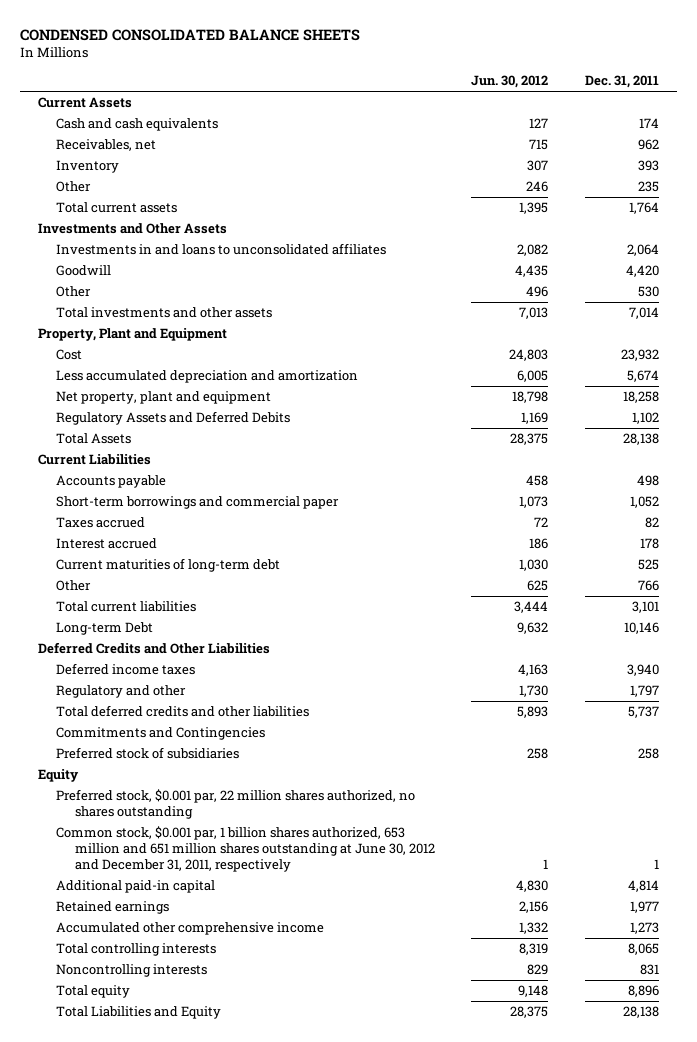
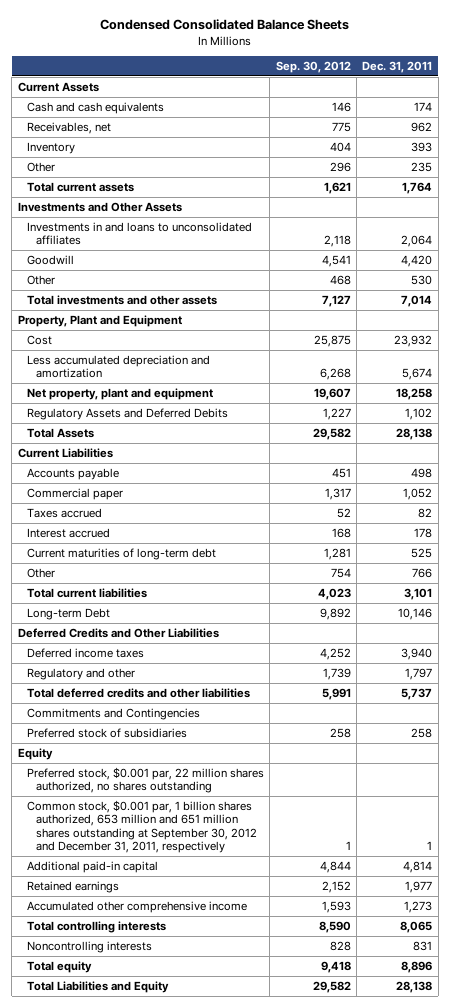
[19,28,360,41] CONDENSED CONSOLIDATED BALANCE SHEETS -> [100,19,350,31] Condensed Consolidated Balance Sheets
[471,75,549,89] Jun. 30, 2012 -> none
none -> [275,60,351,73] Sep. 30, 2012
[56,496,340,510] Short-term borrowings and commercial paper -> [26,487,123,500] Commercial paper
[56,826,435,872] Common stock, $0.001 par, 1 billion shares authorized, 653 million and 651 million shares outstanding at June 30, 2012 and December 31, 2011, respectively -> [26,799,258,854] Common stock, $0.001 par, 1 billion shares authorized, 653 million and 651 million shares outstanding at September 30, 2012 and December 31, 2011, respectively

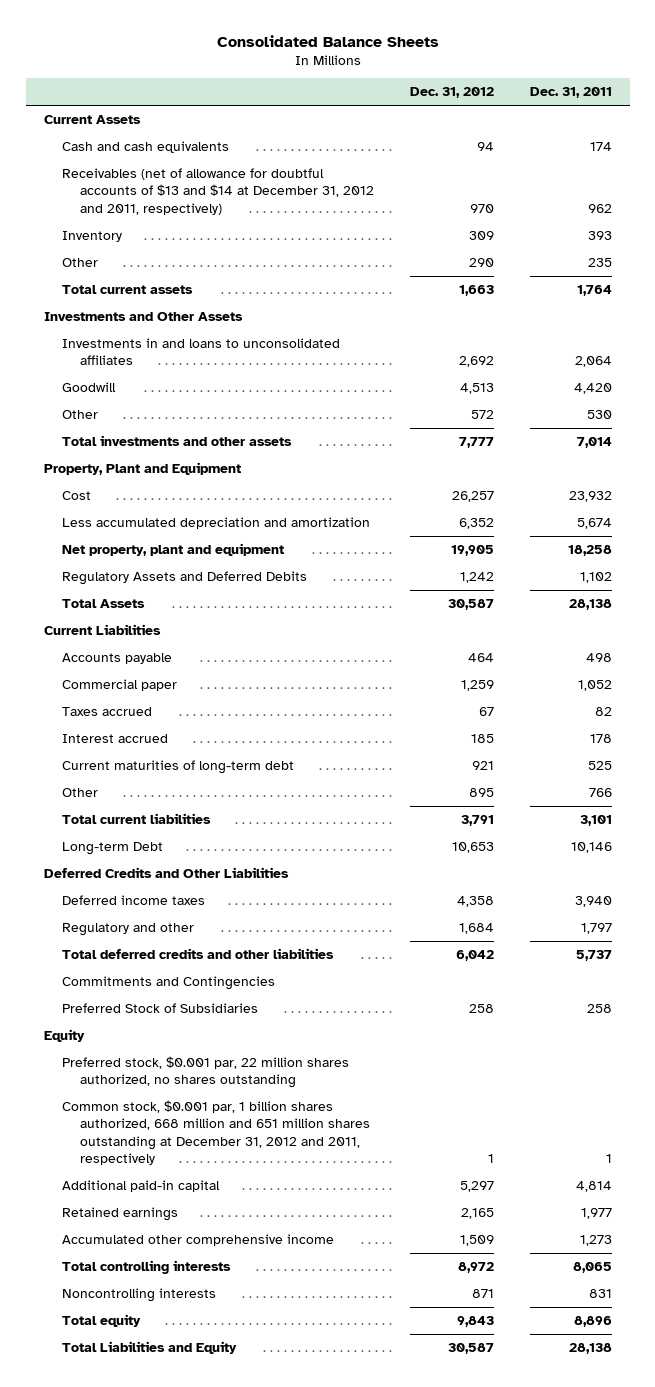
[100,19,350,31] Condensed Consolidated Balance Sheets -> [216,34,439,47] Consolidated Balance Sheets
[275,60,351,73] Sep. 30, 2012 -> none
none -> [409,87,494,99] Dec. 31, 2012
[26,121,111,134] Receivables, net -> [61,167,375,215] Receivables (net of allowance for doubtful accounts of $13 and $14 at December 31, 2012 and 2011, respectively)
[26,727,187,738] Preferred stock of subsidiaries -> [61,1002,258,1013] Preferred Stock of Subsidiaries
[26,799,258,854] Common stock, $0.001 par, 1 billion shares authorized, 653 million and 651 million shares outstanding at September 30, 2012 and December 31, 2011, respectively -> [61,1099,371,1166] Common stock, $0.001 par, 1 billion shares authorized, 668 million and 651 million shares outstanding at December 31, 2012 and 2011, respectively

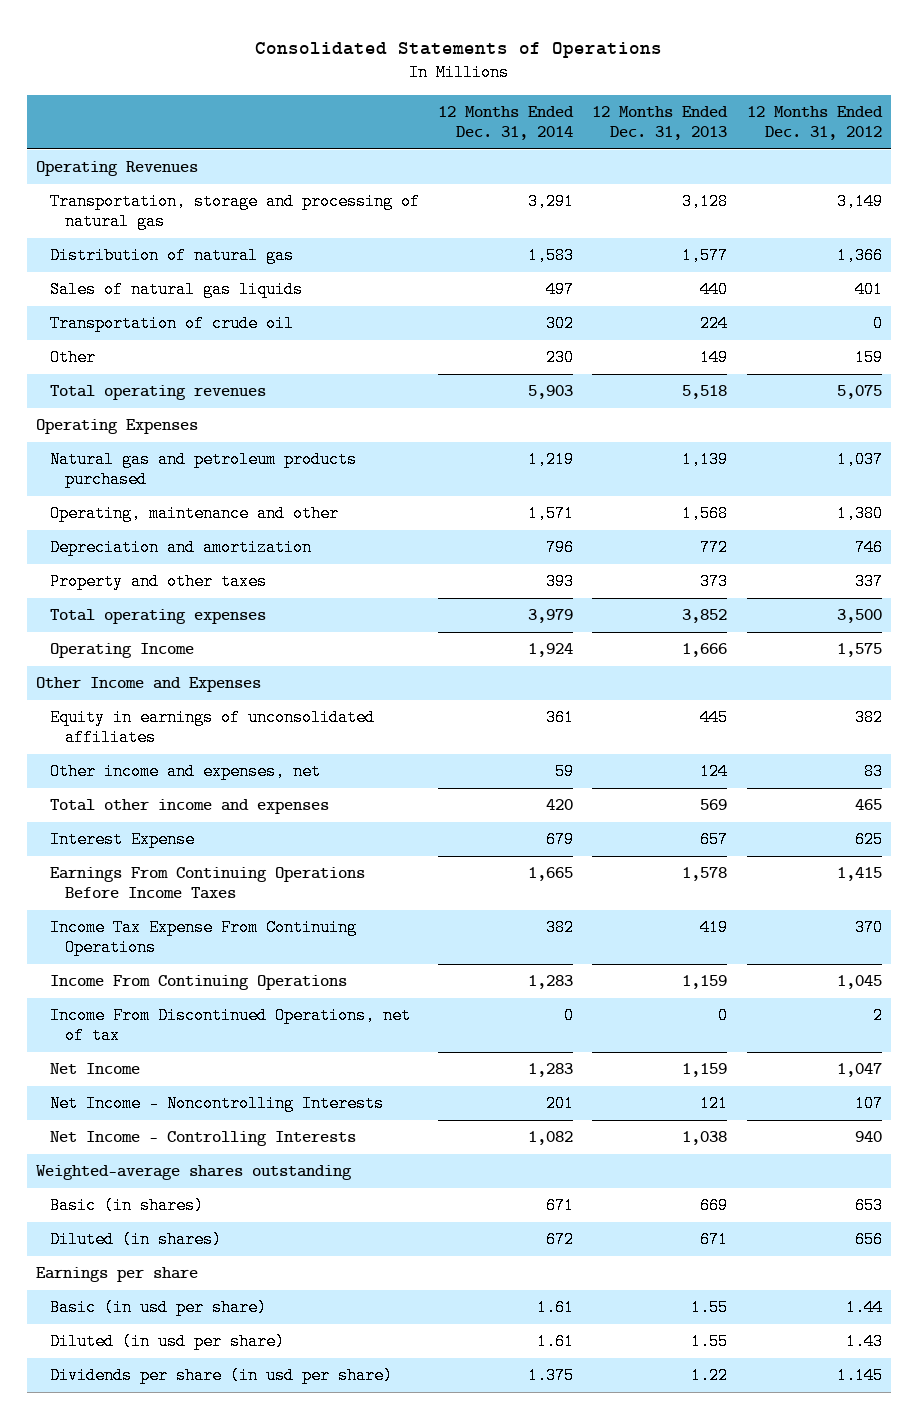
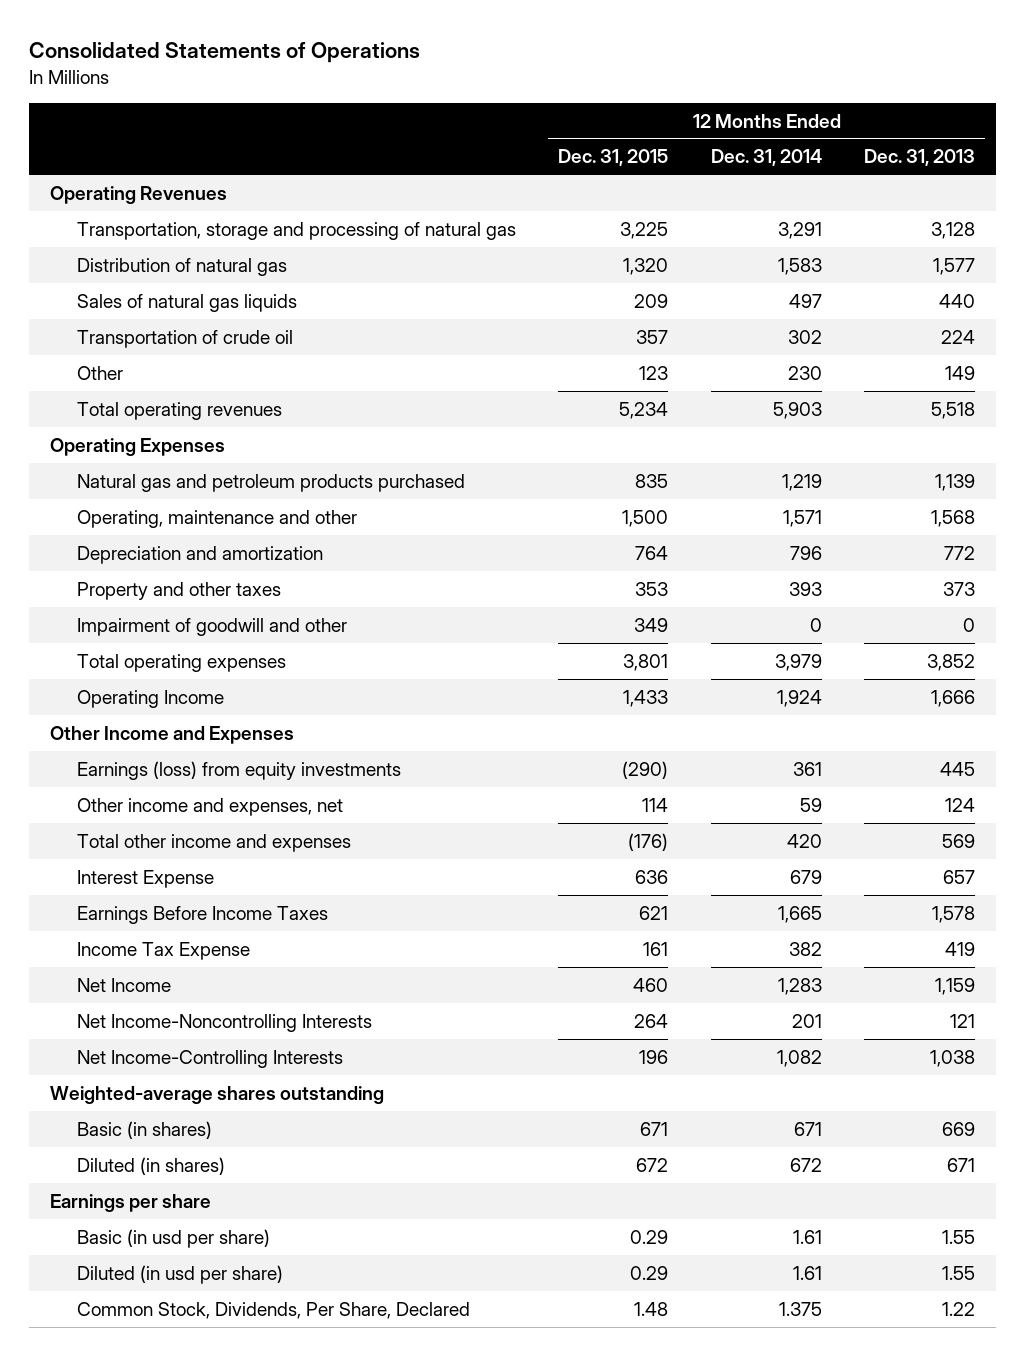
[746,105,883,141] 12 Months Ended Dec. 31, 2012 -> none
none -> [558,149,669,167] Dec. 31, 2015
none -> [77,617,348,636] Impairment of goodwill and other
[50,709,376,747] Equity in earnings of unconsolidated affiliates -> [77,760,402,780] Earnings (loss) from equity investments
[50,975,348,991] Income From Continuing Operations -> none
[50,1007,412,1045] Income From Discontinued Operations, net of tax -> none
[50,867,366,900] Earnings From Continuing Operations Before Income Taxes -> [77,905,329,924] Earnings Before Income Taxes
[50,919,358,957] Income Tax Expense From Continuing Operations -> [77,941,251,960] Income Tax Expense
[50,1095,385,1113] Net Income - Noncontrolling Interests -> [77,1013,373,1032] Net Income-Noncontrolling Interests
[50,1131,357,1147] Net Income - Controlling Interests -> [77,1049,344,1068] Net Income-Controlling Interests
[50,1367,394,1385] Dividends per share (in usd per share) -> [77,1301,471,1319] Common Stock, Dividends, Per Share, Declared

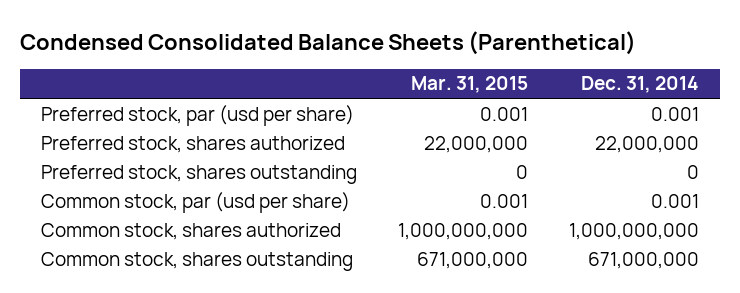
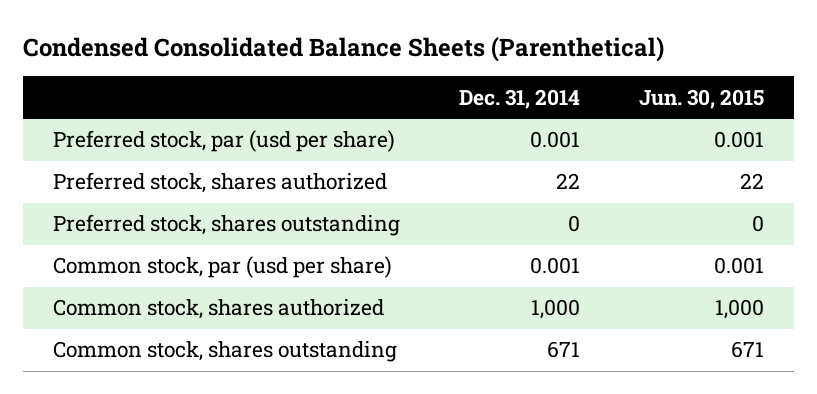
[410,76,528,94] Mar. 31, 2015 -> none
none -> [639,88,765,109] Jun. 30, 2015
[595,135,700,153] 22,000,000 -> [556,173,581,190] 22
[569,222,700,240] 1,000,000,000 -> [531,299,581,320] 1,000
[588,251,700,269] 671,000,000 -> [547,341,581,359] 671

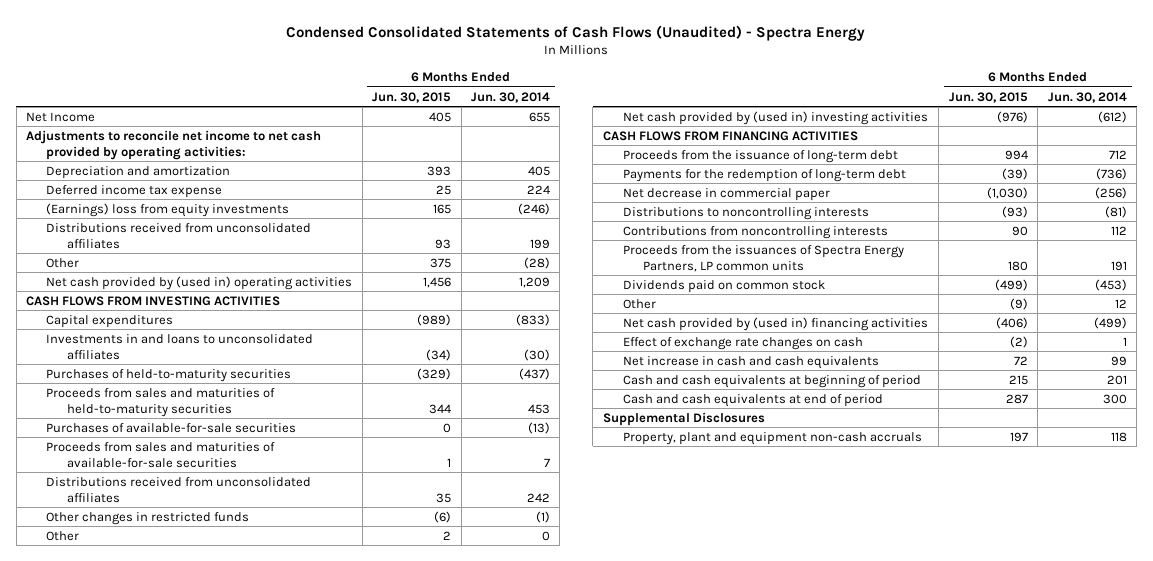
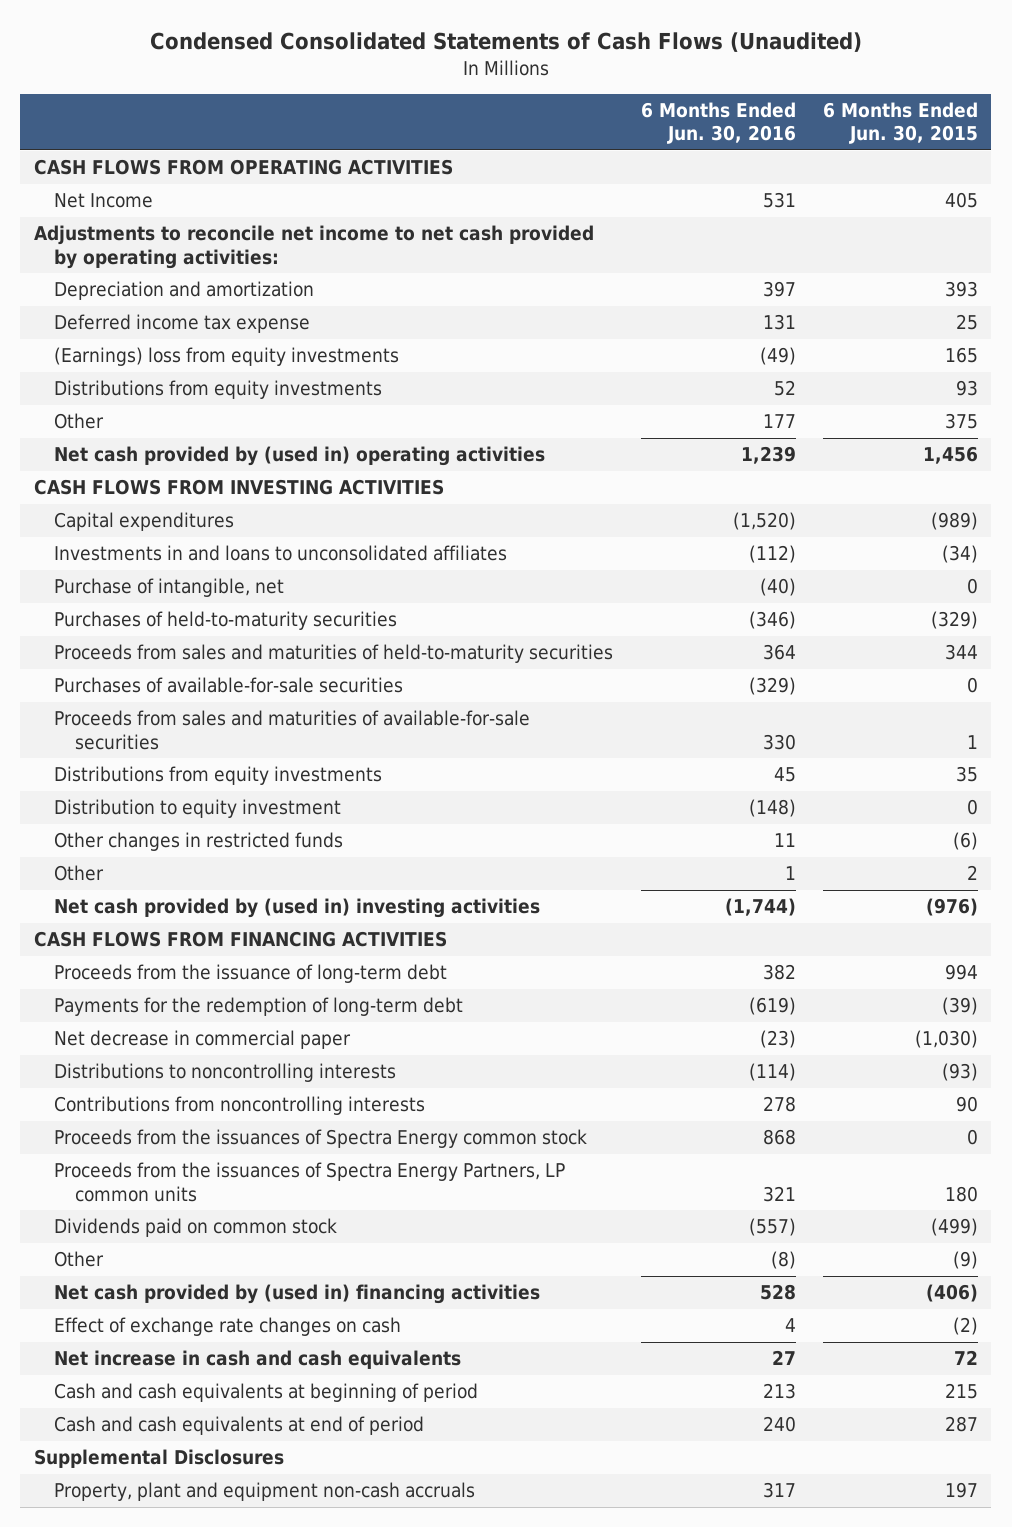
[286,24,866,41] Condensed Consolidated Statements of Cash Flows (Unaudited) - Spectra Energy -> [149,32,862,53] Condensed Consolidated Statements of Cash Flows (Unaudited)
[470,91,550,103] Jun. 30, 2014 -> none
none -> [640,102,796,145] 6 Months Ended Jun. 30, 2016
none -> [33,159,453,176] CASH FLOWS FROM OPERATING ACTIVITIES
[46,222,312,249] Distributions received from unconsolidated affiliates -> [54,380,383,400] Distributions from equity investments
none -> [54,578,285,598] Purchase of intangible, net
[46,476,312,503] Distributions received from unconsolidated affiliates -> [54,766,383,786] Distributions from equity investments
none -> [54,799,342,819] Distribution to equity investment
none -> [54,1129,588,1149] Proceeds from the issuances of Spectra Energy common stock

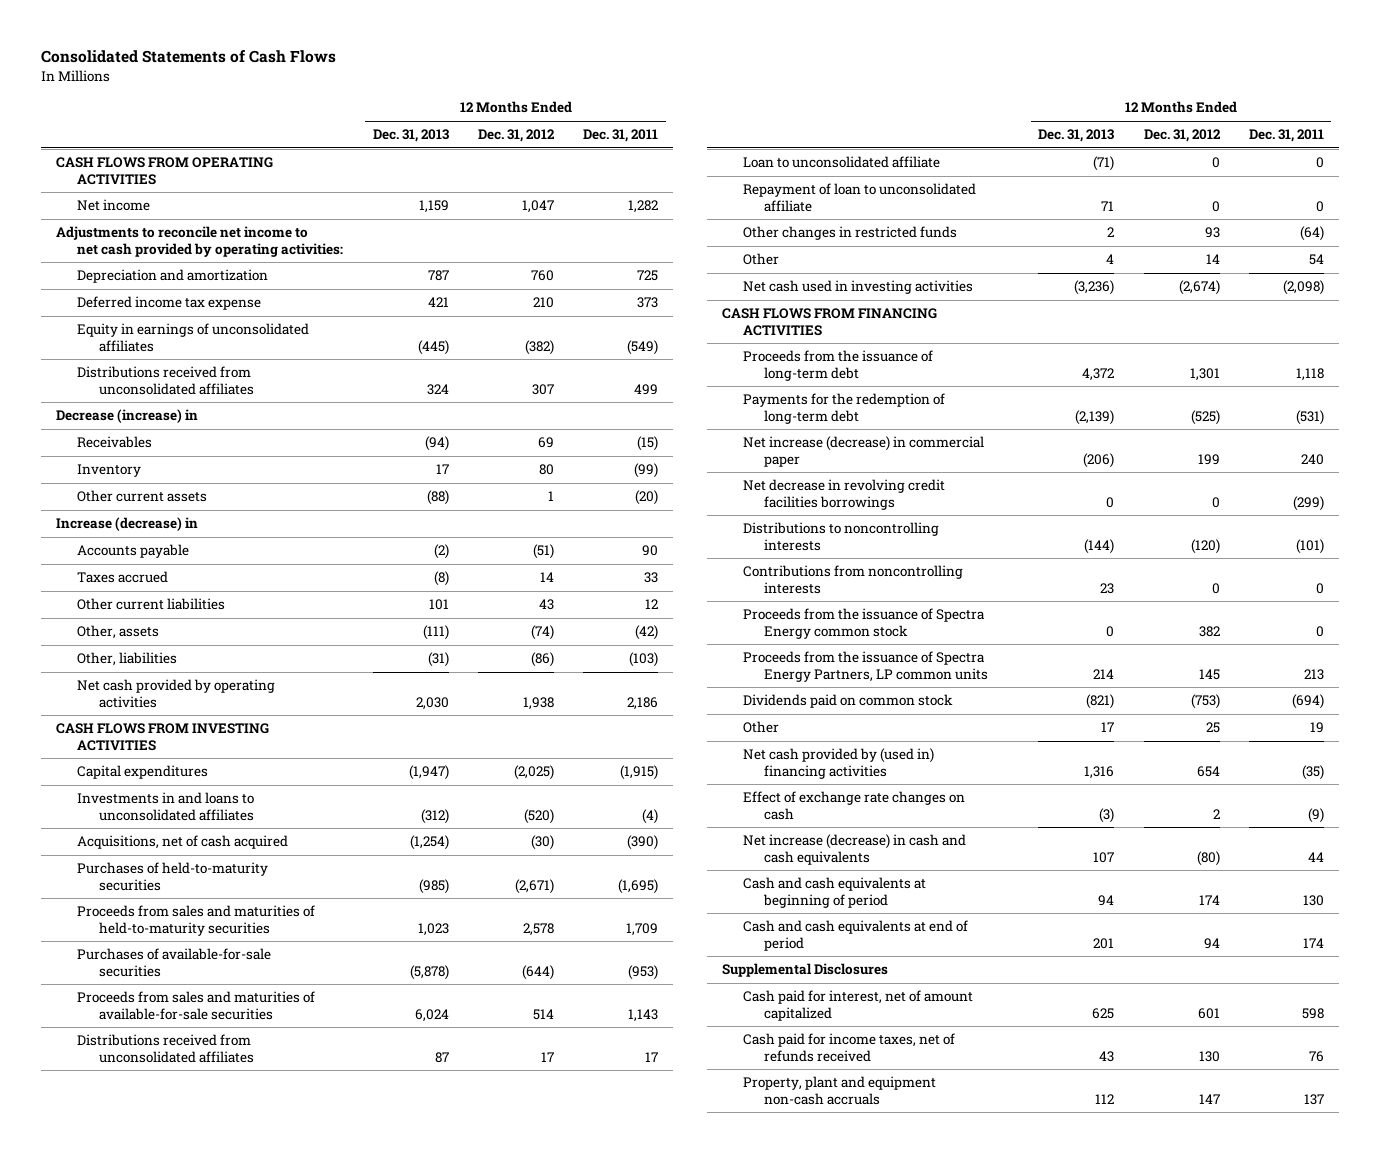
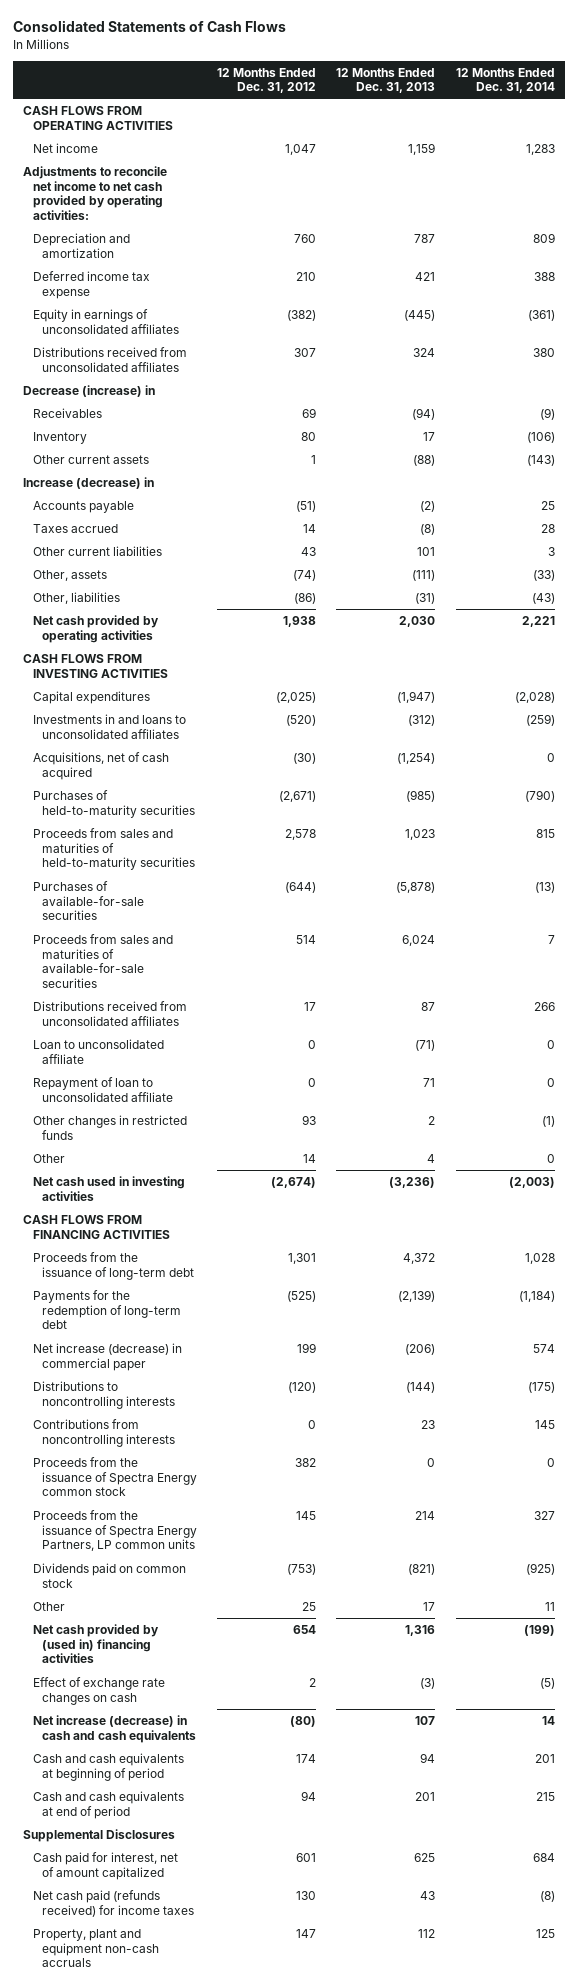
[583,129,659,143] Dec. 31, 2011 -> none
none -> [455,67,555,94] 12 Months Ended Dec. 31, 2014
[742,479,945,510] Net decrease in revolving credit facilities borrowings -> none
[742,1033,955,1062] Cash paid for income taxes, net of refunds received -> [32,1889,194,1917] Net cash paid (refunds received) for income taxes

